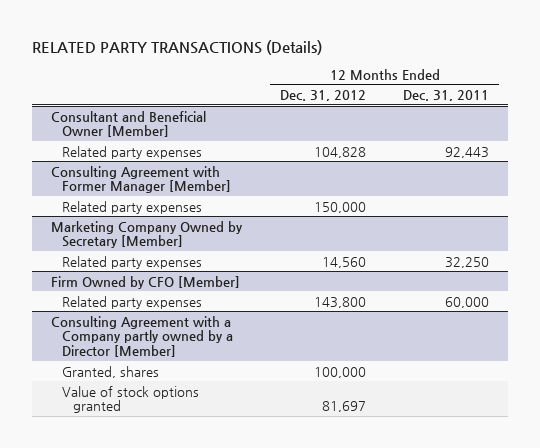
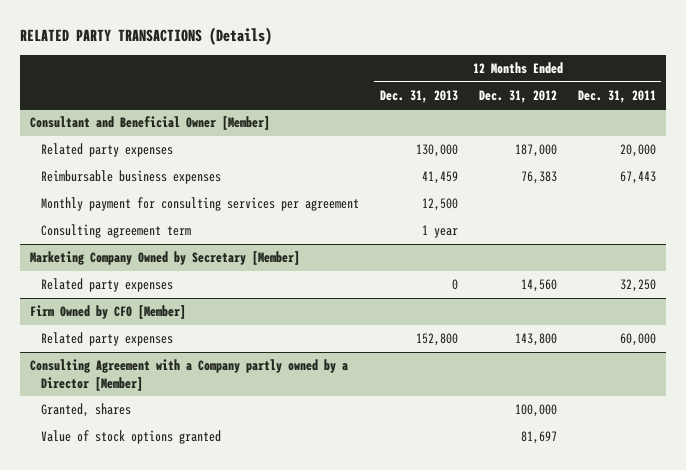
none -> [379,89,458,103] Dec. 31, 2013
[51,165,232,194] Consulting Agreement with Former Manager [Member] -> none
[62,200,203,214] Related party expenses -> none
[313,146,366,158] 104,828 -> [514,144,557,158] 187,000
[445,146,490,158] 92,443 -> [619,144,656,158] 20,000
none -> [40,170,221,185] Reimbursable business expenses
none -> [40,197,359,212] Monthly payment for consulting services per agreement
none -> [40,224,191,239] Consulting agreement term

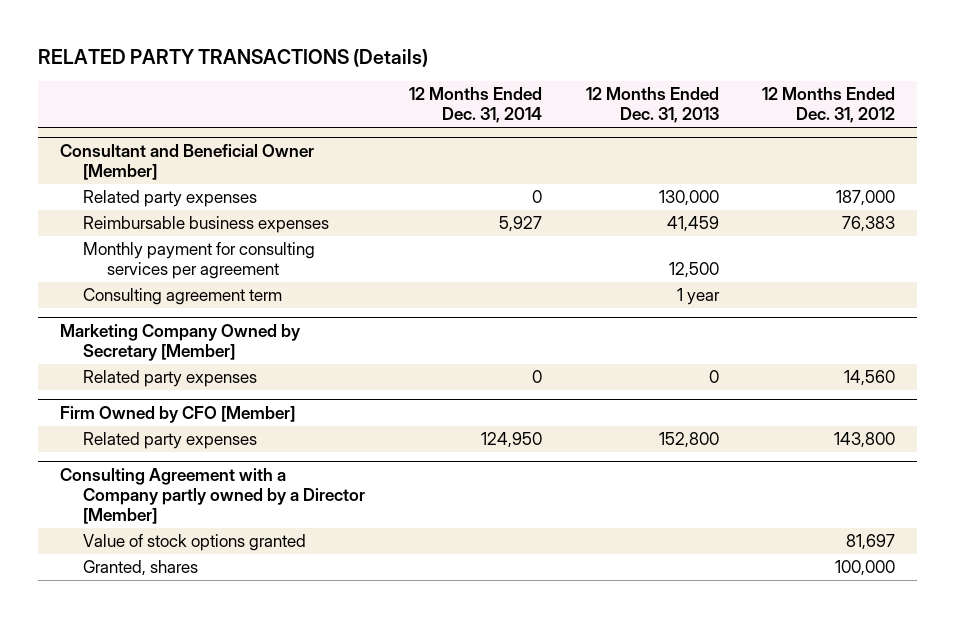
[577,89,656,103] Dec. 31, 2011 -> none
none -> [408,87,542,124] 12 Months Ended Dec. 31, 2014
[40,403,131,418] Granted, shares -> [83,560,199,577] Granted, shares

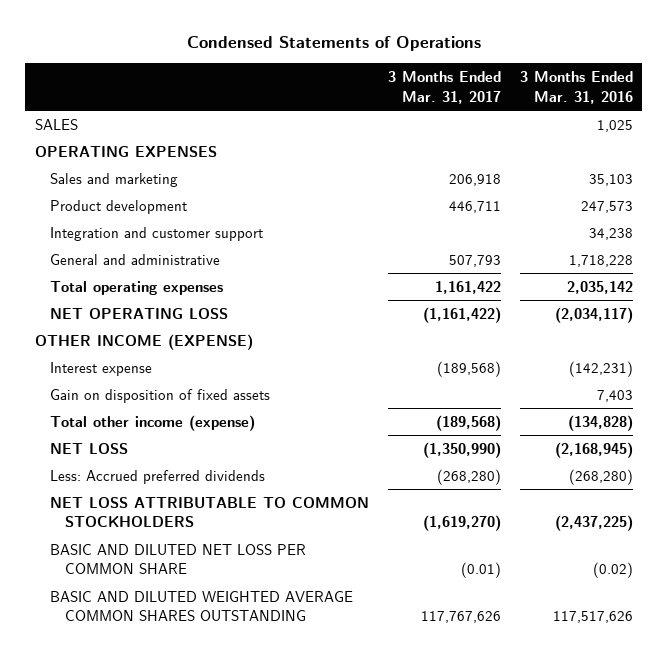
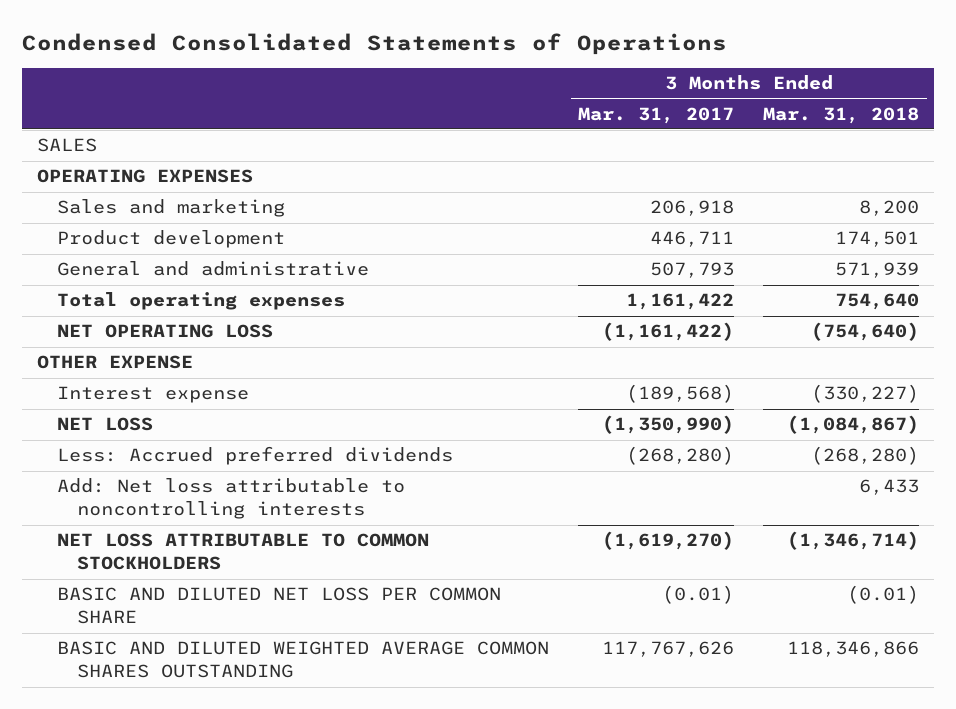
[186,36,481,52] Condensed Statements of Operations -> [22,32,728,55] Condensed Consolidated Statements of Operations
[519,71,633,104] 3 Months Ended Mar. 31, 2016 -> none
none -> [763,106,920,124] Mar. 31, 2018
[49,226,263,241] Integration and customer support -> none
[34,333,253,350] OTHER INCOME (EXPENSE) -> [36,355,193,370] OTHER EXPENSE
[49,388,270,403] Gain on disposition of fixed assets -> none
[49,414,255,431] Total other income (expense) -> none
none -> [56,478,405,520] Add: Net loss attributable to noncontrolling interests

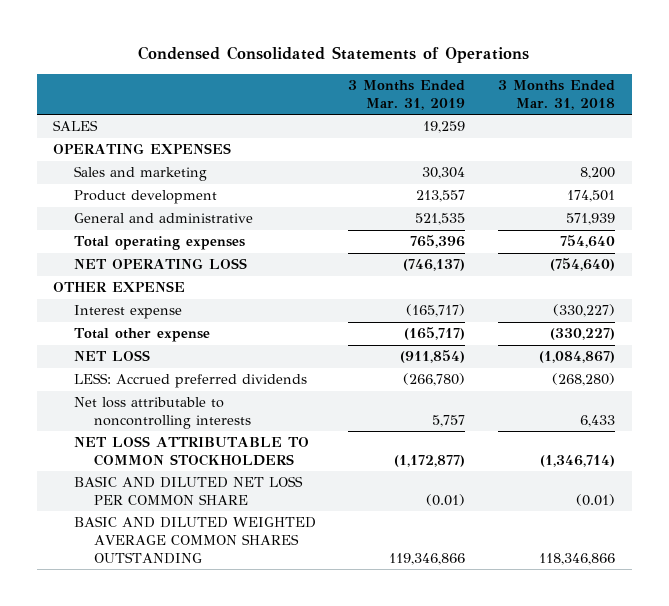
[578,106,735,124] Mar. 31, 2017 -> none
none -> [348,80,466,110] 3 Months Ended Mar. 31, 2019
none -> [73,328,210,343] Total other expense
[56,446,453,466] Less: Accrued preferred dividends -> [73,373,307,389] LESS: Accrued preferred dividends
[56,478,405,520] Add: Net loss attributable to noncontrolling interests -> [73,397,251,430] Net loss attributable to noncontrolling interests

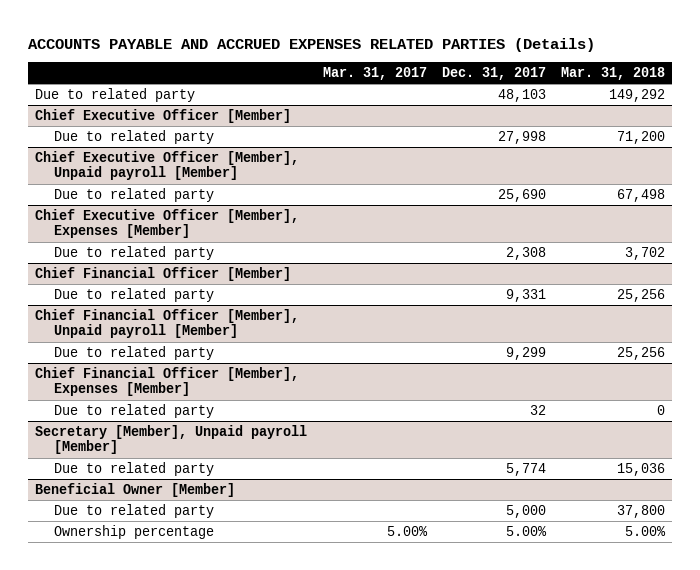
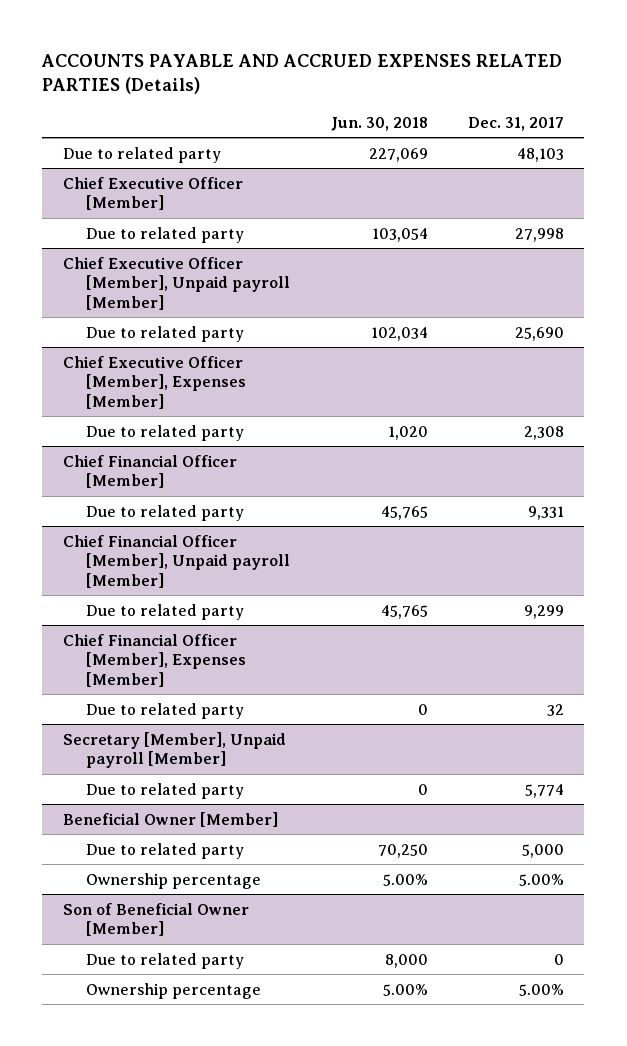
[322,66,427,80] Mar. 31, 2017 -> none
[560,66,665,80] Mar. 31, 2018 -> none
none -> [330,116,428,131] Jun. 30, 2018
none -> [62,902,249,937] Son of Beneficial Owner [Member]
none -> [86,952,245,969] Due to related party
none -> [86,982,262,999] Ownership percentage

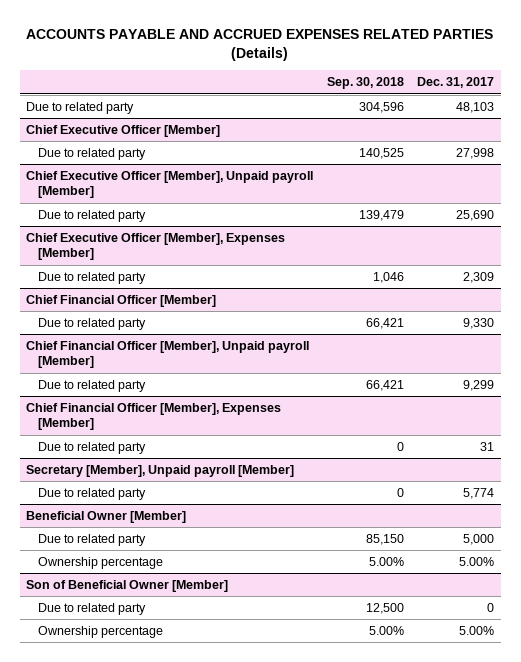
[330,116,428,131] Jun. 30, 2018 -> none
none -> [326,77,404,90] Sep. 30, 2018
[523,425,564,440] 2,308 -> [463,271,495,283] 2,309
[527,505,564,520] 9,331 -> [463,317,495,329] 9,330
[546,703,564,716] 32 -> [480,441,495,451] 31

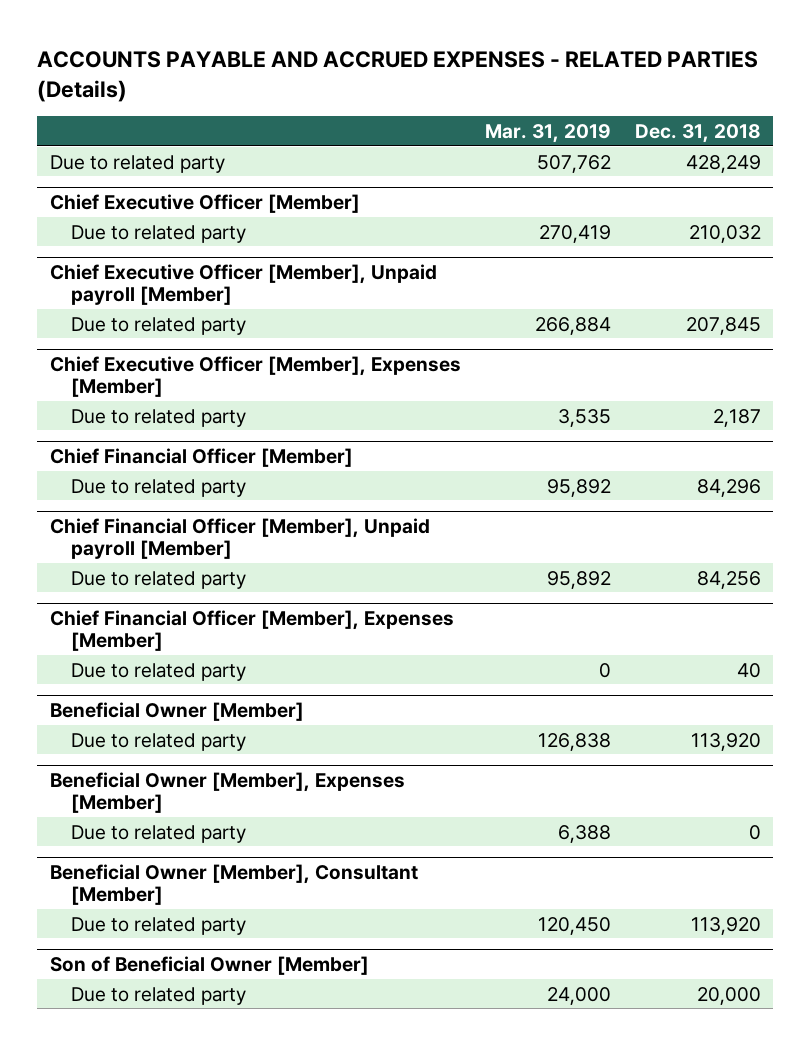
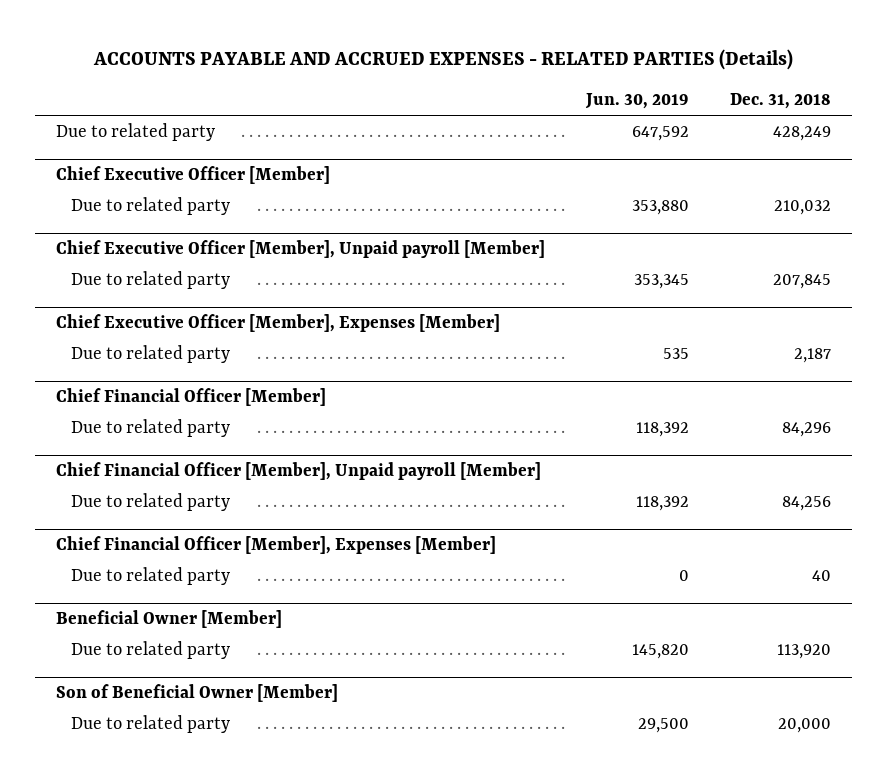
[484,124,611,144] Mar. 31, 2019 -> none
none -> [585,93,690,110] Jun. 30, 2019
[49,771,405,814] Beneficial Owner [Member], Expenses [Member] -> none
[70,824,246,843] Due to related party -> none
[49,863,418,906] Beneficial Owner [Member], Consultant [Member] -> none
[70,916,246,935] Due to related party -> none

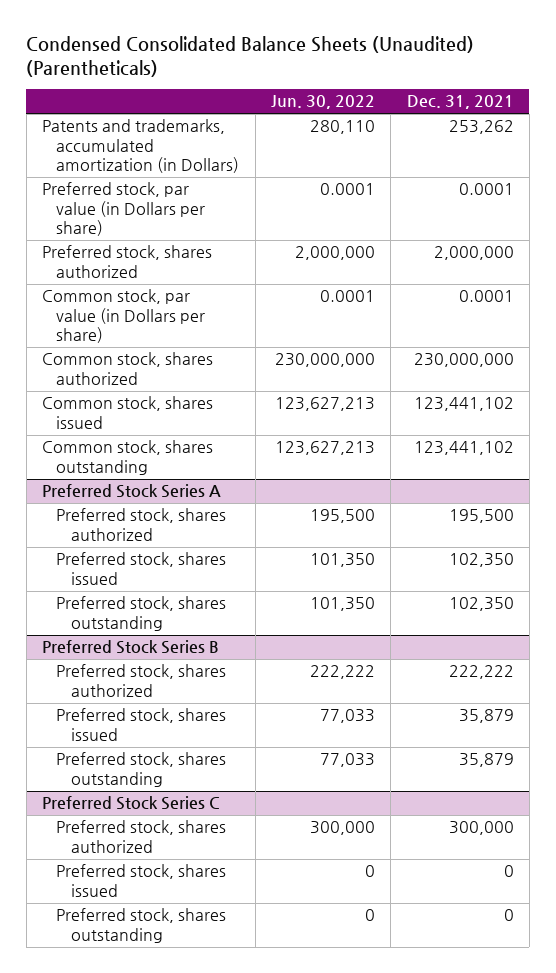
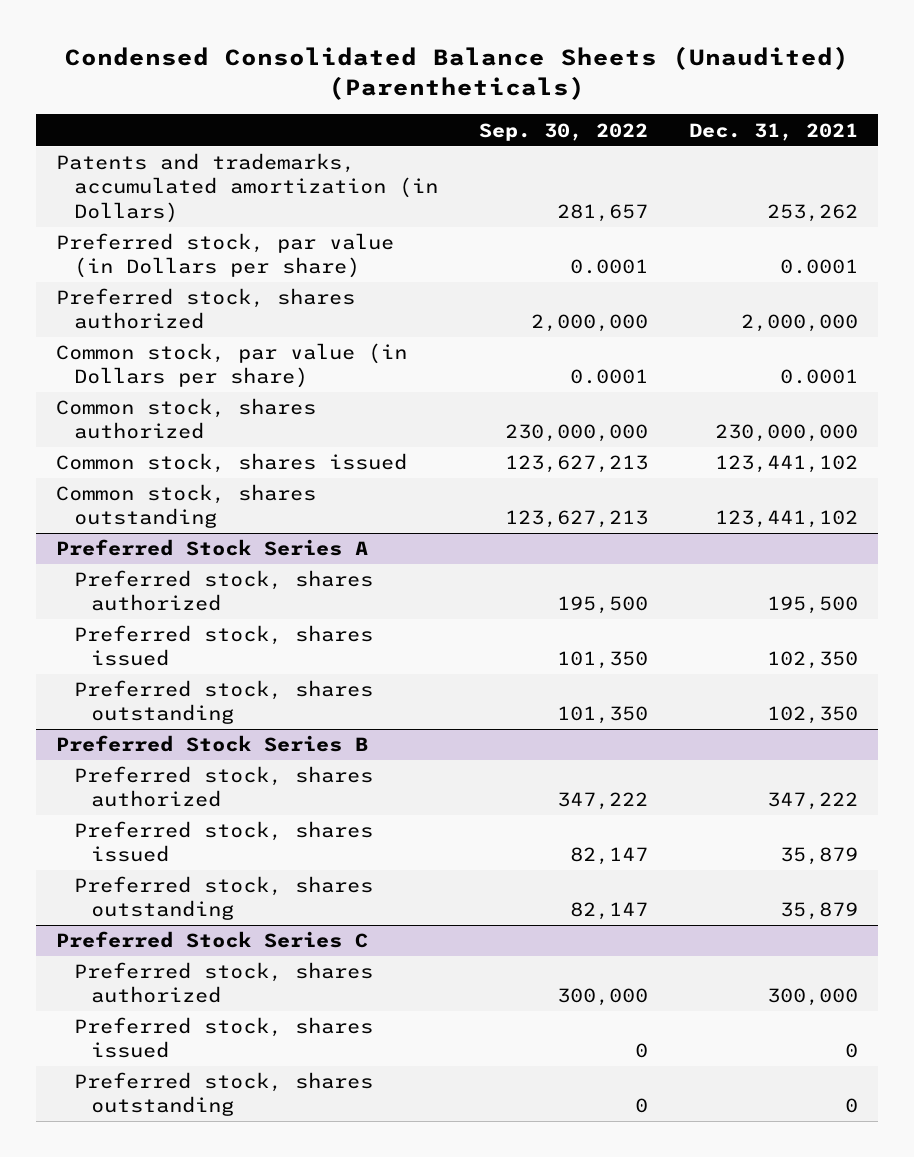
[271,95,376,110] Jun. 30, 2022 -> none
none -> [478,122,648,141] Sep. 30, 2022
[448,665,514,680] 222,222 -> [766,792,858,811] 347,222

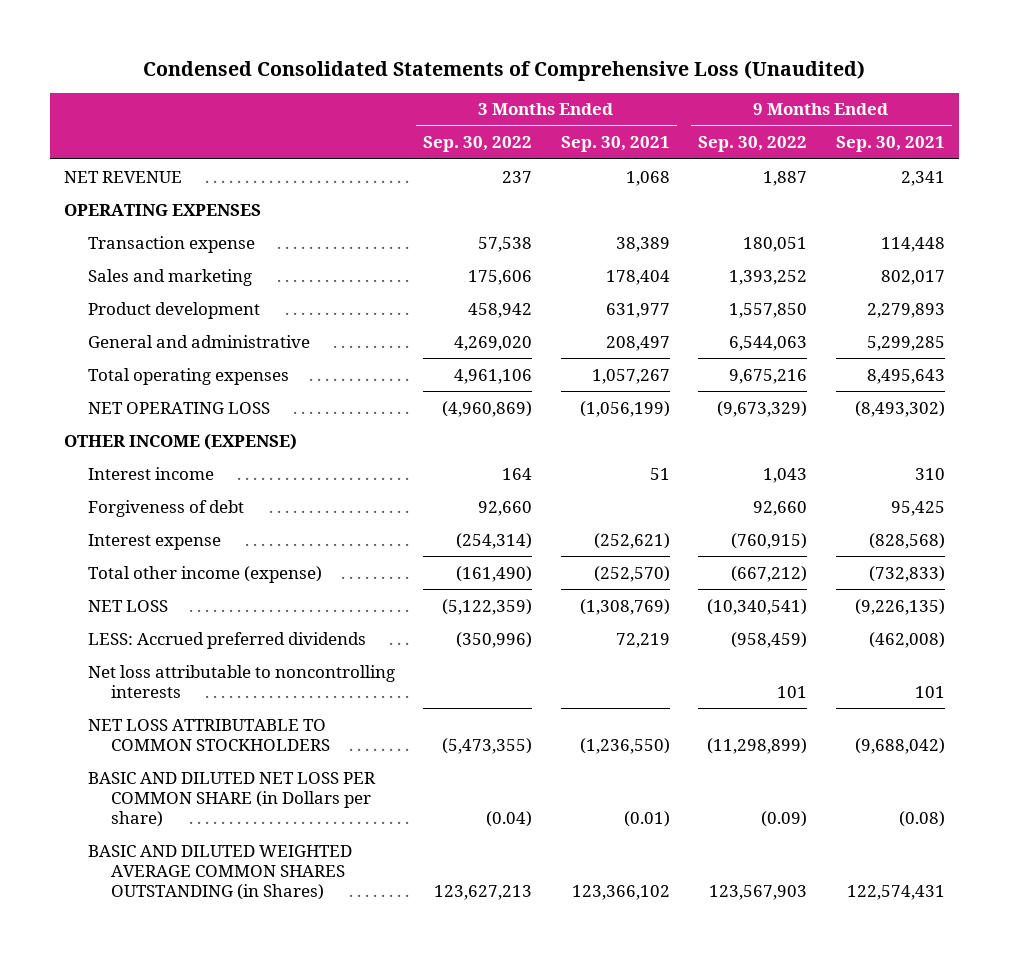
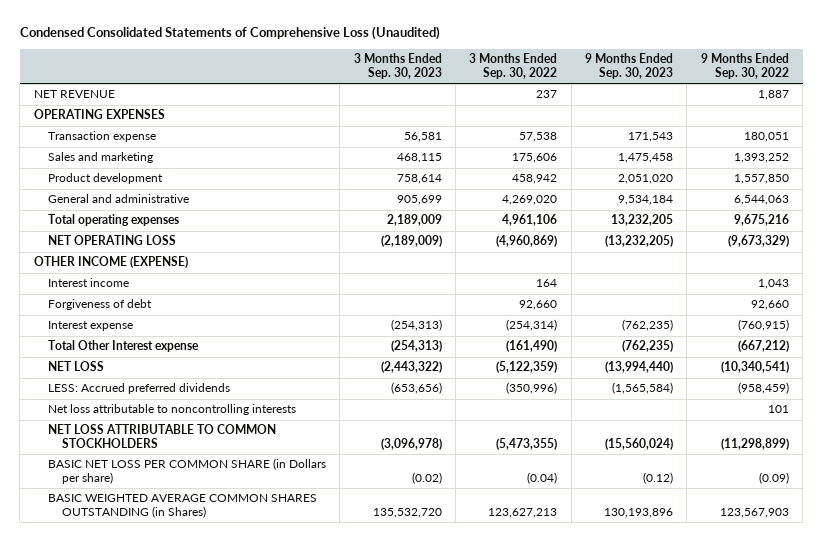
[560,136,670,153] Sep. 30, 2021 -> none
[835,136,945,153] Sep. 30, 2021 -> none
none -> [353,53,442,79] 3 Months Ended Sep. 30, 2023
none -> [585,53,674,79] 9 Months Ended Sep. 30, 2023
[87,565,322,583] Total other income (expense) -> [47,340,199,353] Total Other Interest expense
[87,771,376,827] BASIC AND DILUTED NET LOSS PER COMMON SHARE (in Dollars per share) -> [47,458,326,485] BASIC NET LOSS PER COMMON SHARE (in Dollars per share)
[87,844,352,900] BASIC AND DILUTED WEIGHTED AVERAGE COMMON SHARES OUTSTANDING (in Shares) -> [47,494,317,519] BASIC WEIGHTED AVERAGE COMMON SHARES OUTSTANDING (in Shares)

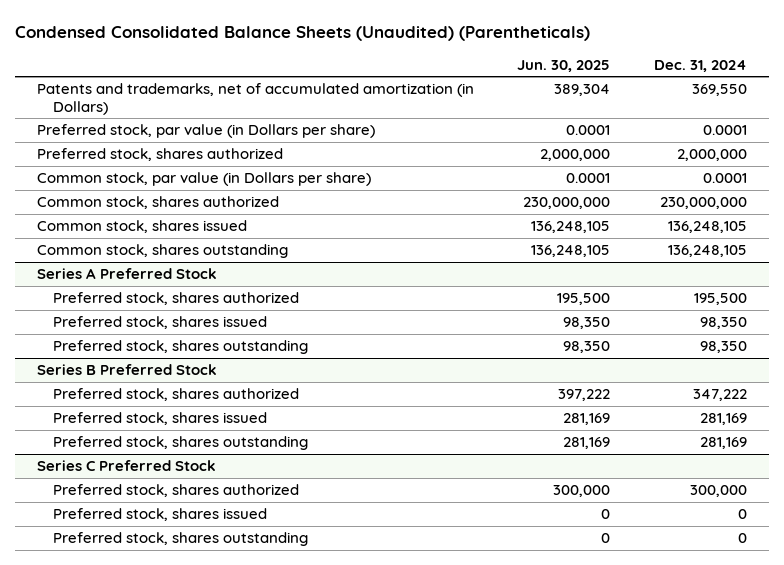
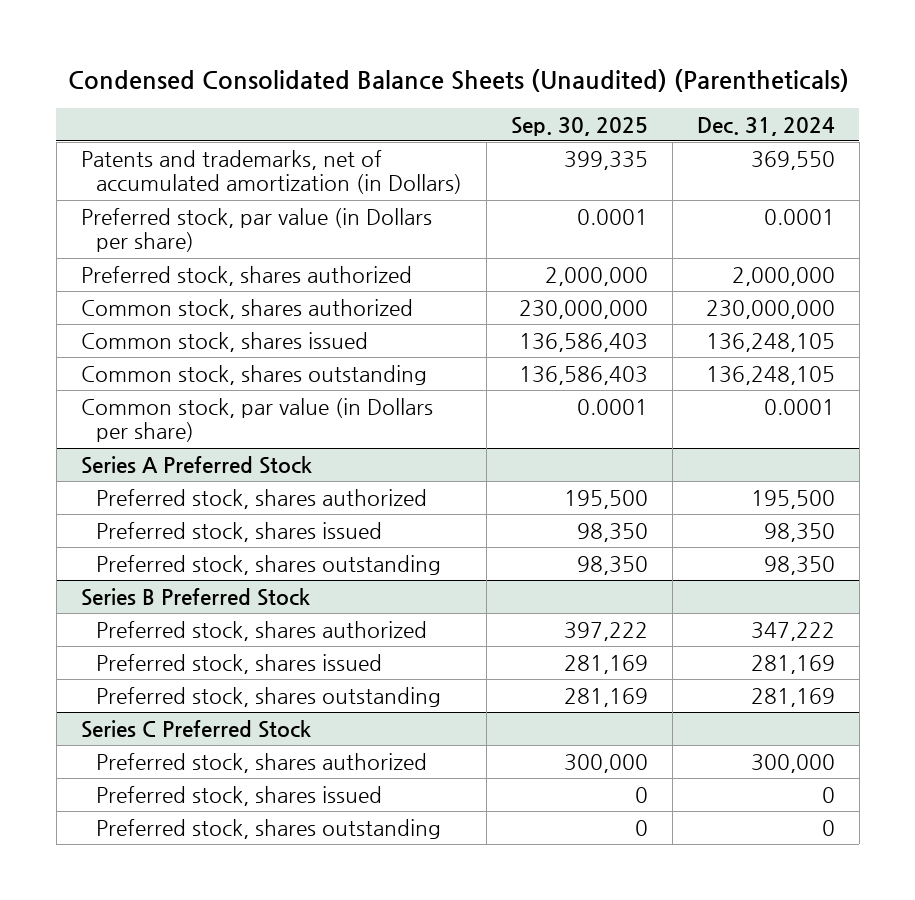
[517,59,611,72] Jun. 30, 2025 -> none
none -> [510,116,648,136] Sep. 30, 2025
[36,172,371,187] Common stock, par value (in Dollars per share) -> [80,397,433,443] Common stock, par value (in Dollars per share)

